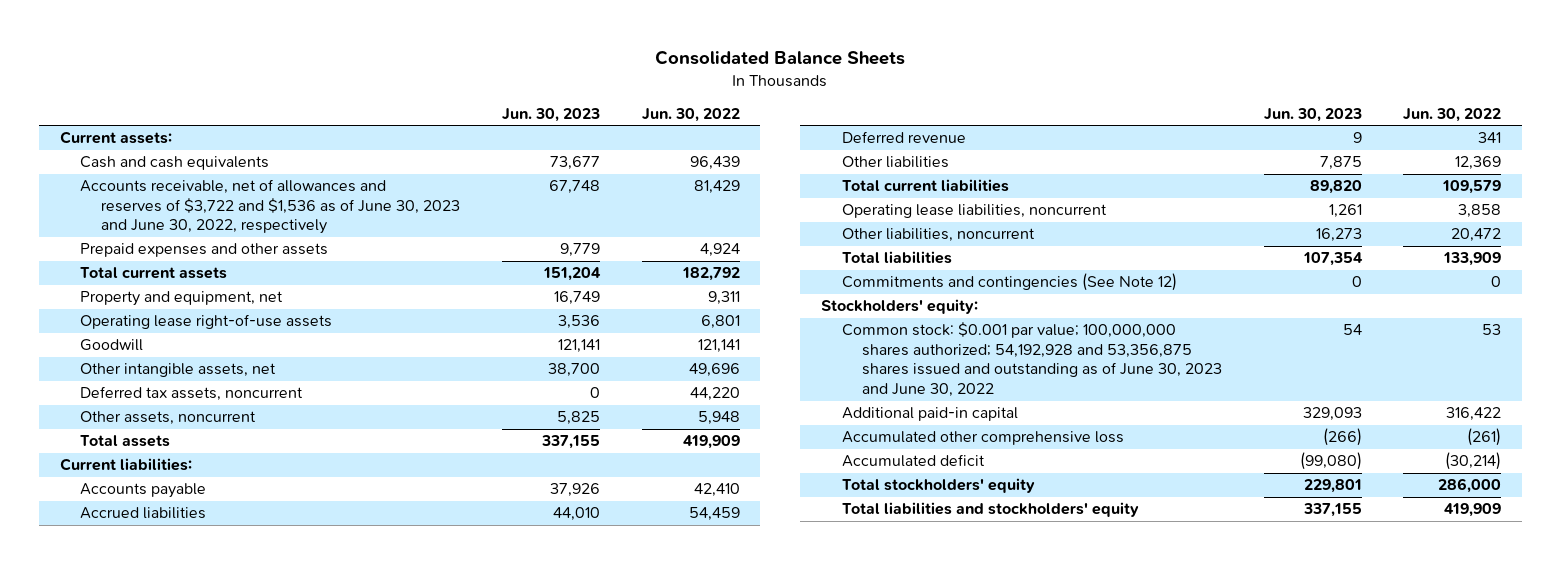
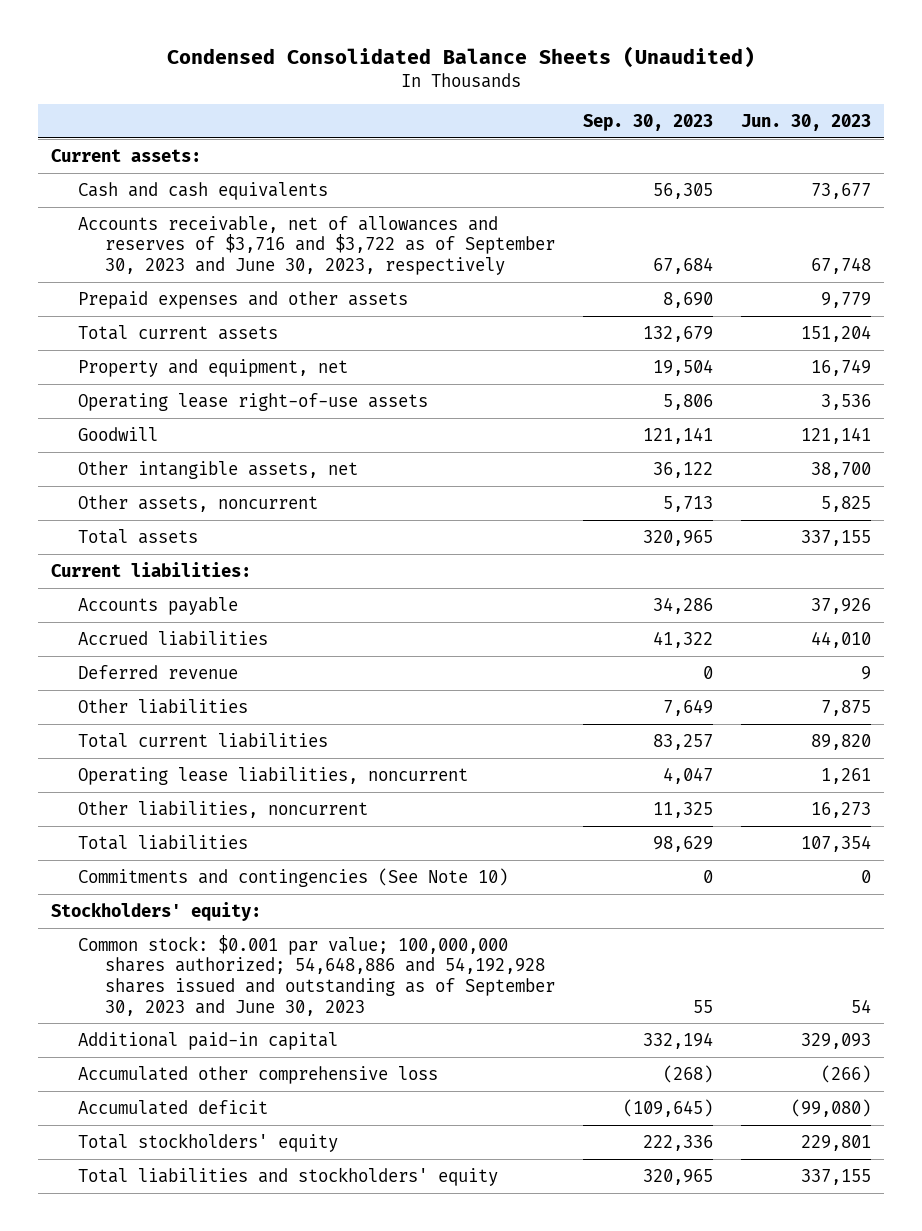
[655,50,906,66] Consolidated Balance Sheets -> [167,45,756,68] Condensed Consolidated Balance Sheets (Unaudited)
[641,107,740,122] Jun. 30, 2022 -> none
none -> [582,113,713,131] Sep. 30, 2023
[80,179,460,235] Accounts receivable, net of allowances and reserves of $3,722 and $1,536 as of June 30, 2023 and June 30, 2022, respectively -> [78,215,555,275] Accounts receivable, net of allowances and reserves of $3,716 and $3,722 as of September 30, 2023 and June 30, 2023, respectively
[80,386,304,402] Deferred tax assets, noncurrent -> none
[841,273,1177,292] Commitments and contingencies (See Note 12) -> [78,867,509,887] Commitments and contingencies (See Note 10)
[841,322,1223,398] Common stock: $0.001 par value; 100,000,000 shares authorized; 54,192,928 and 53,356,875 shares issued and outstanding as of June 30, 2023 and June 30, 2022 -> [78,934,555,1016] Common stock: $0.001 par value; 100,000,000 shares authorized; 54,648,886 and 54,192,928 shares issued and outstanding as of September 30, 2023 and June 30, 2023

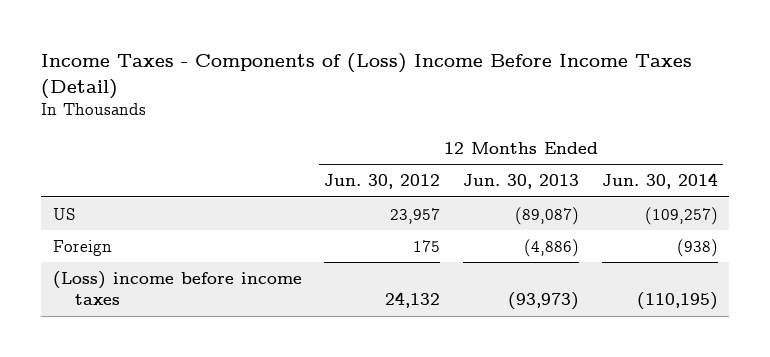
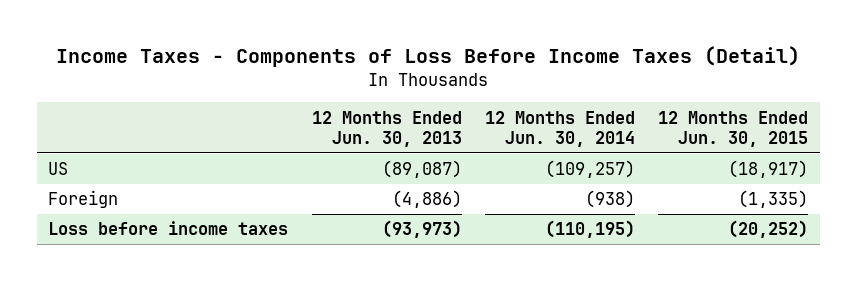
[41,52,693,99] Income Taxes - Components of (Loss) Income Before Income Taxes (Detail) -> [56,45,801,67] Income Taxes - Components of Loss Before Income Taxes (Detail)
[324,174,441,190] Jun. 30, 2012 -> none
none -> [658,110,809,148] 12 Months Ended Jun. 30, 2015
[52,270,302,306] (Loss) income before income taxes -> [48,221,289,236] Loss before income taxes

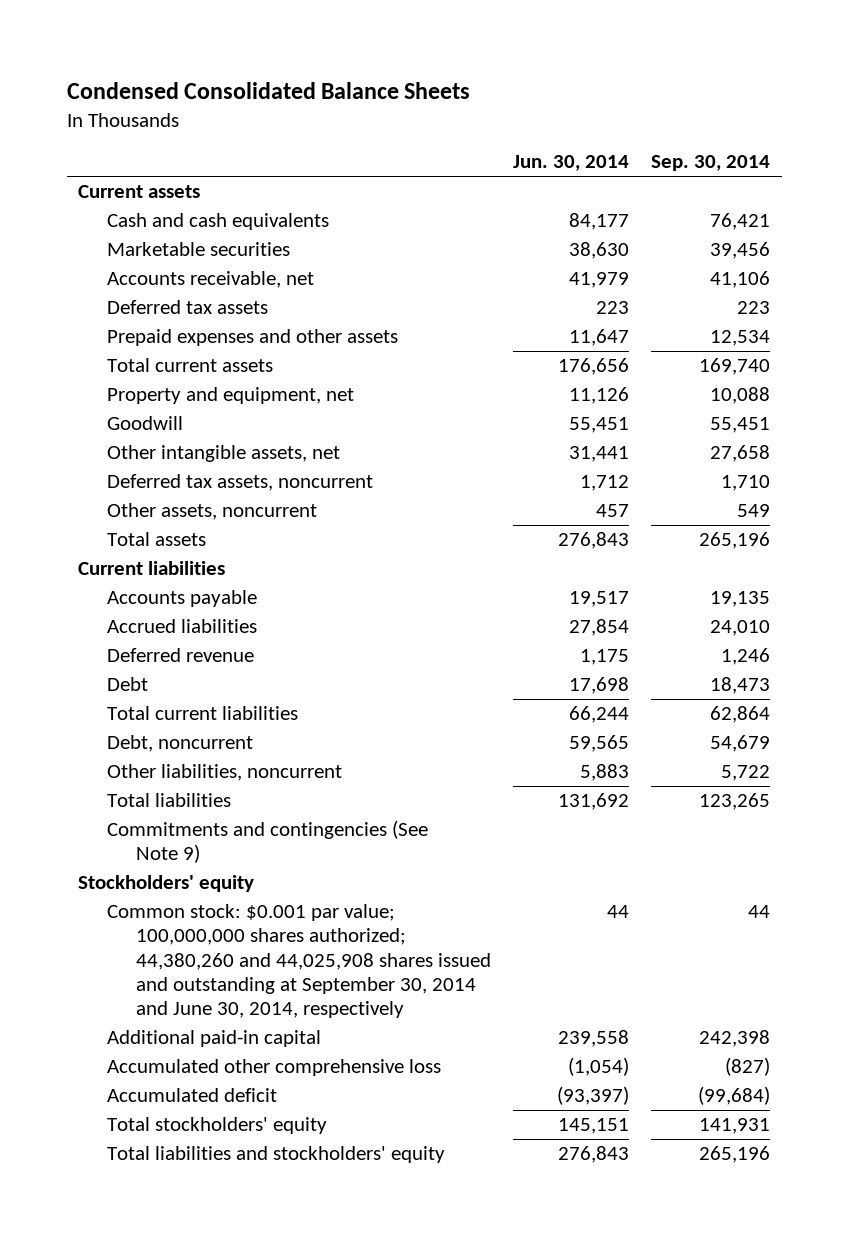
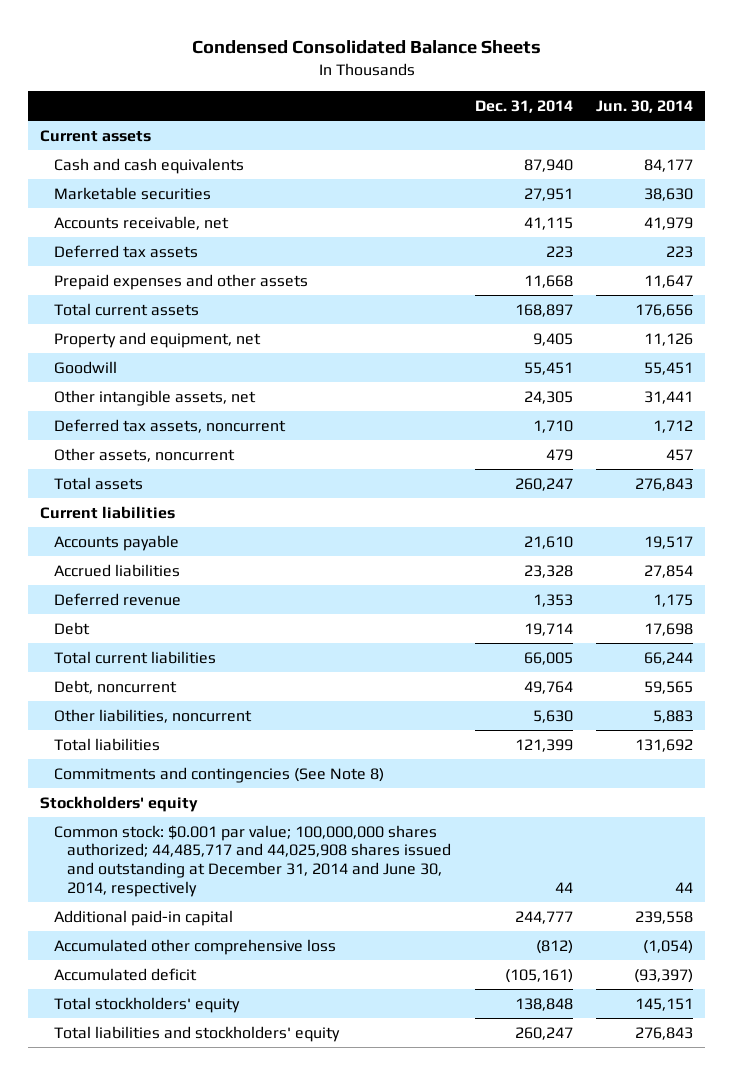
[651,155,771,172] Sep. 30, 2014 -> none
none -> [474,99,573,113] Dec. 31, 2014
[106,820,428,864] Commitments and contingencies (See Note 9) -> [53,766,384,783] Commitments and contingencies (See Note 8)
[106,904,491,1018] Common stock: $0.001 par value; 100,000,000 shares authorized; 44,380,260 and 44,025,908 shares issued and outstanding at September 30, 2014 and June 30, 2014, respectively -> [53,824,452,897] Common stock: $0.001 par value; 100,000,000 shares authorized; 44,485,717 and 44,025,908 shares issued and outstanding at December 31, 2014 and June 30, 2014, respectively

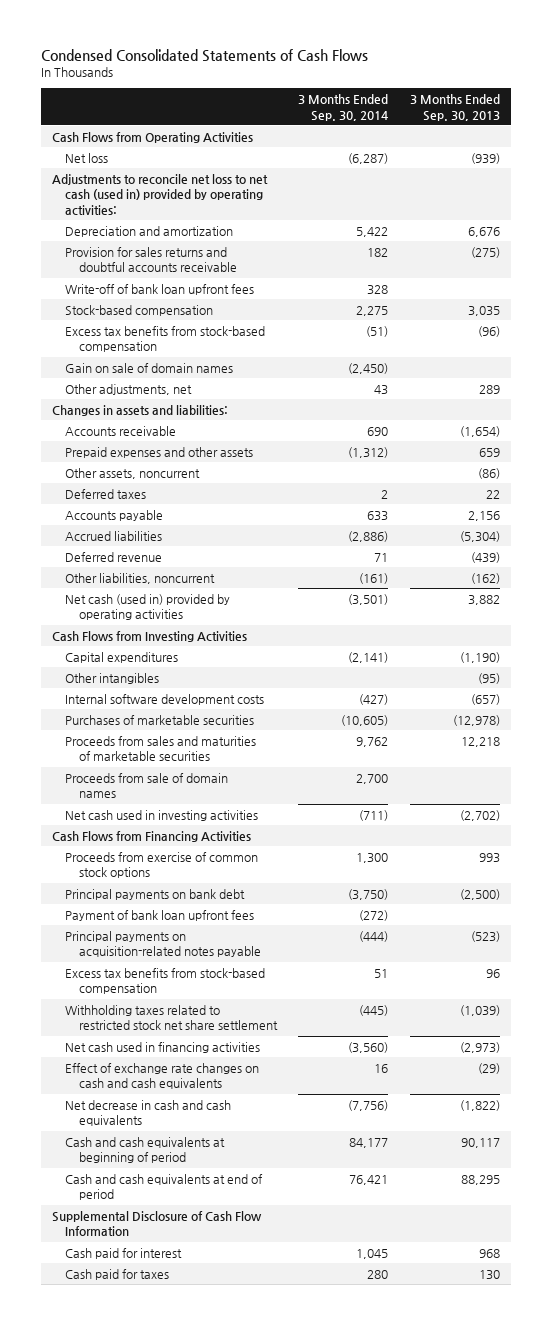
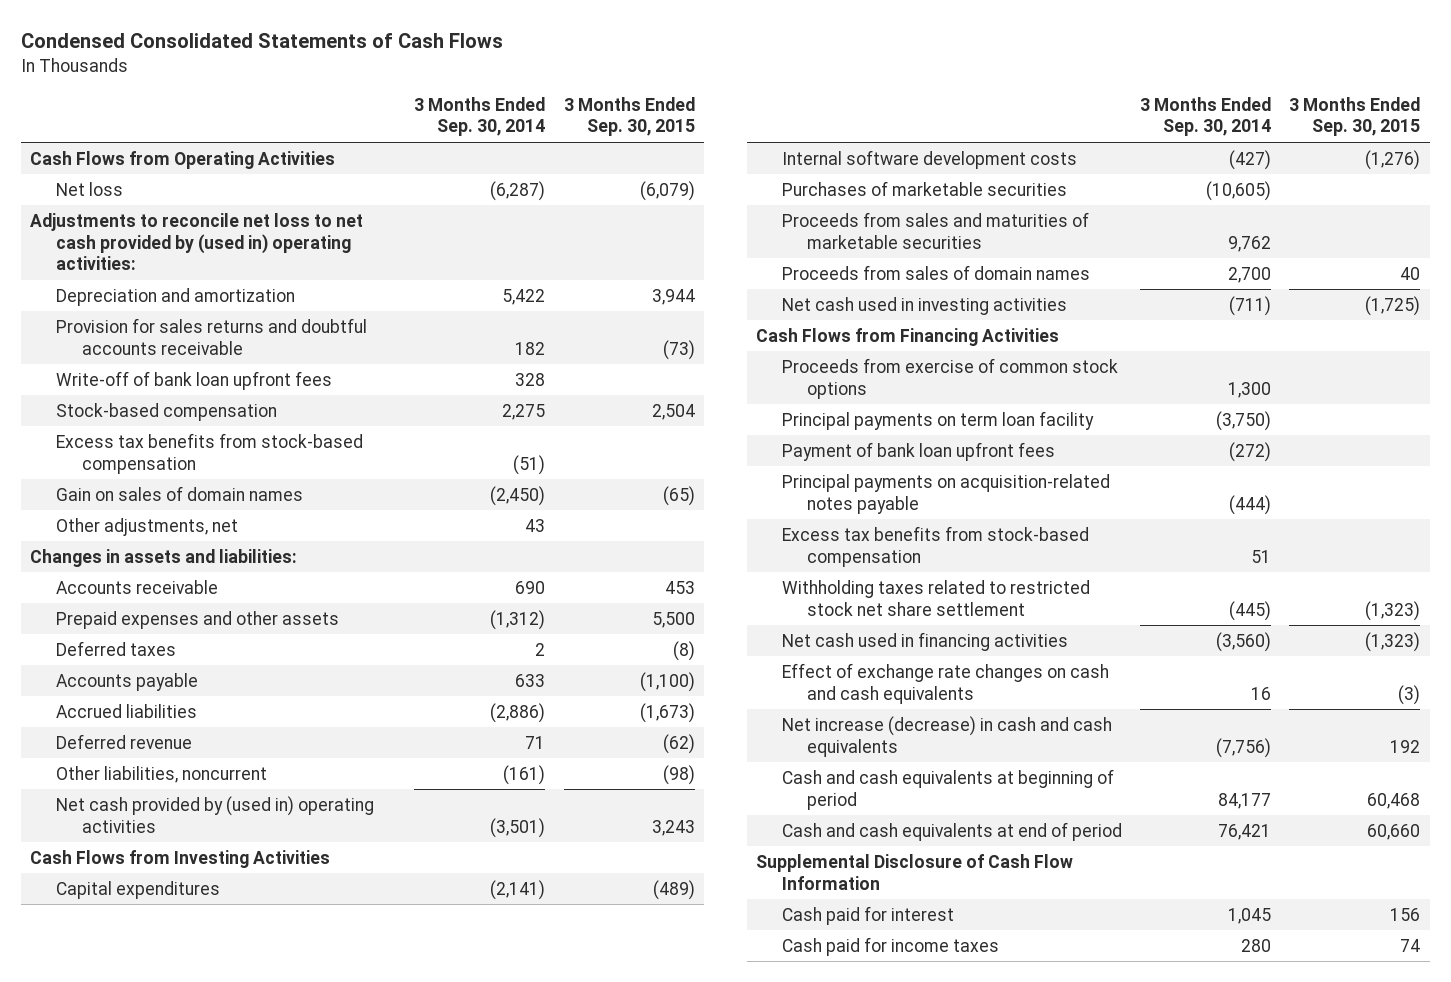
[410,94,501,121] 3 Months Ended Sep. 30, 2013 -> none
none -> [563,96,695,137] 3 Months Ended Sep. 30, 2015
[51,173,268,216] Adjustments to reconcile net loss to net cash (used in) provided by operating activities: -> [30,212,364,271] Adjustments to reconcile net loss to net cash provided by (used in) operating activities:
[65,362,234,373] Gain on sale of domain names -> [56,485,304,501] Gain on sales of domain names
[65,467,201,479] Other assets, noncurrent -> none
[65,593,231,621] Net cash (used in) provided by operating activities -> [56,795,375,833] Net cash provided by (used in) operating activities
[65,672,160,684] Other intangibles -> none
[65,772,229,799] Proceeds from sale of domain names -> [781,264,1090,280] Proceeds from sales of domain names
[65,888,246,900] Principal payments on bank debt -> [781,410,1094,430] Principal payments on term loan facility
[65,1099,232,1127] Net decrease in cash and cash equivalents -> [781,715,1112,757] Net increase (decrease) in cash and cash equivalents
[65,1268,170,1280] Cash paid for taxes -> [781,936,999,956] Cash paid for income taxes

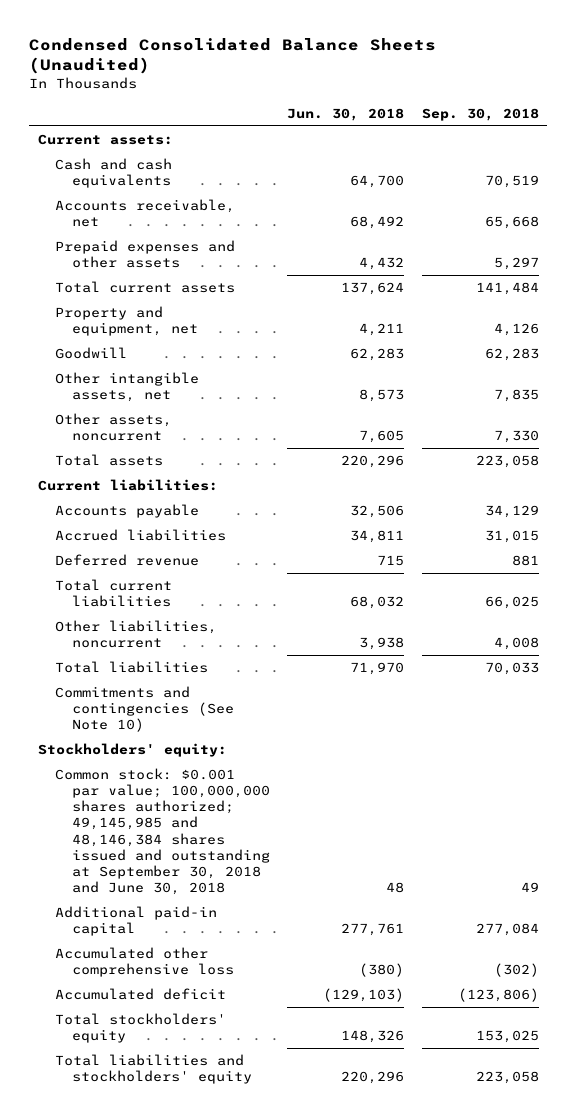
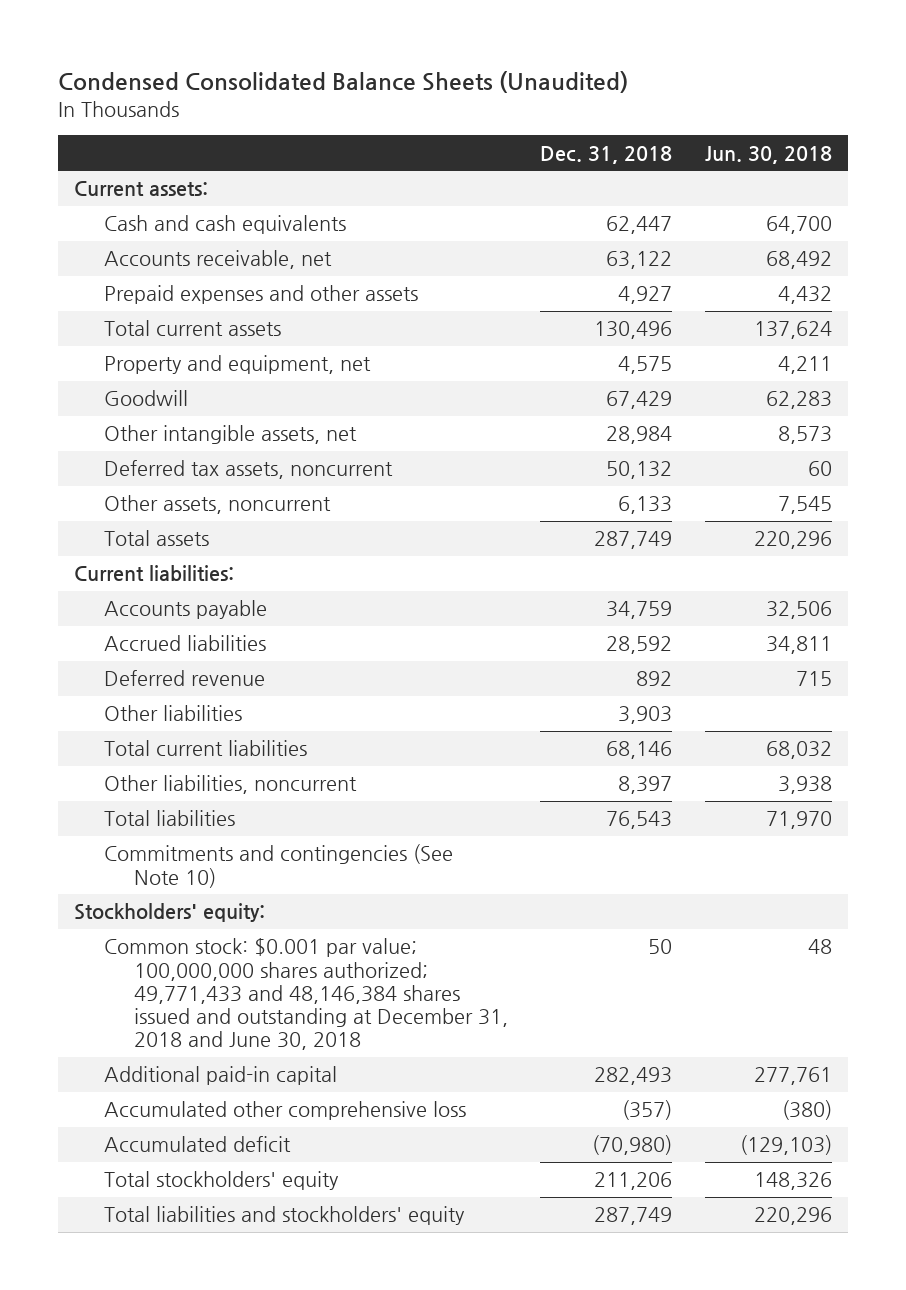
[421,107,539,121] Sep. 30, 2018 -> none
none -> [540,145,673,164] Dec. 31, 2018
none -> [104,460,394,480] Deferred tax assets, noncurrent
[359,430,405,444] 7,605 -> [777,496,832,515] 7,545
none -> [104,705,243,722] Other liabilities
[55,767,271,896] Common stock: $0.001 par value; 100,000,000 shares authorized; 49,145,985 and 48,146,384 shares issued and outstanding at September 30, 2018 and June 30, 2018 -> [104,938,509,1051] Common stock: $0.001 par value; 100,000,000 shares authorized; 49,771,433 and 48,146,384 shares issued and outstanding at December 31, 2018 and June 30, 2018

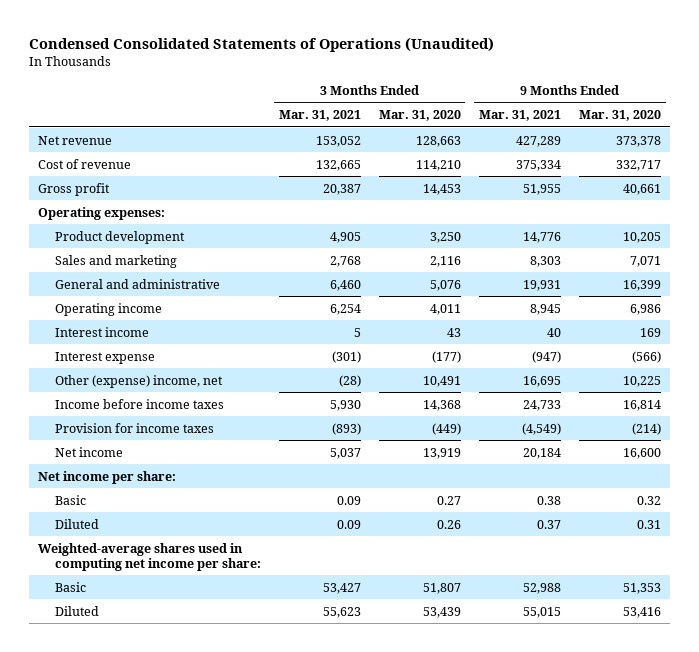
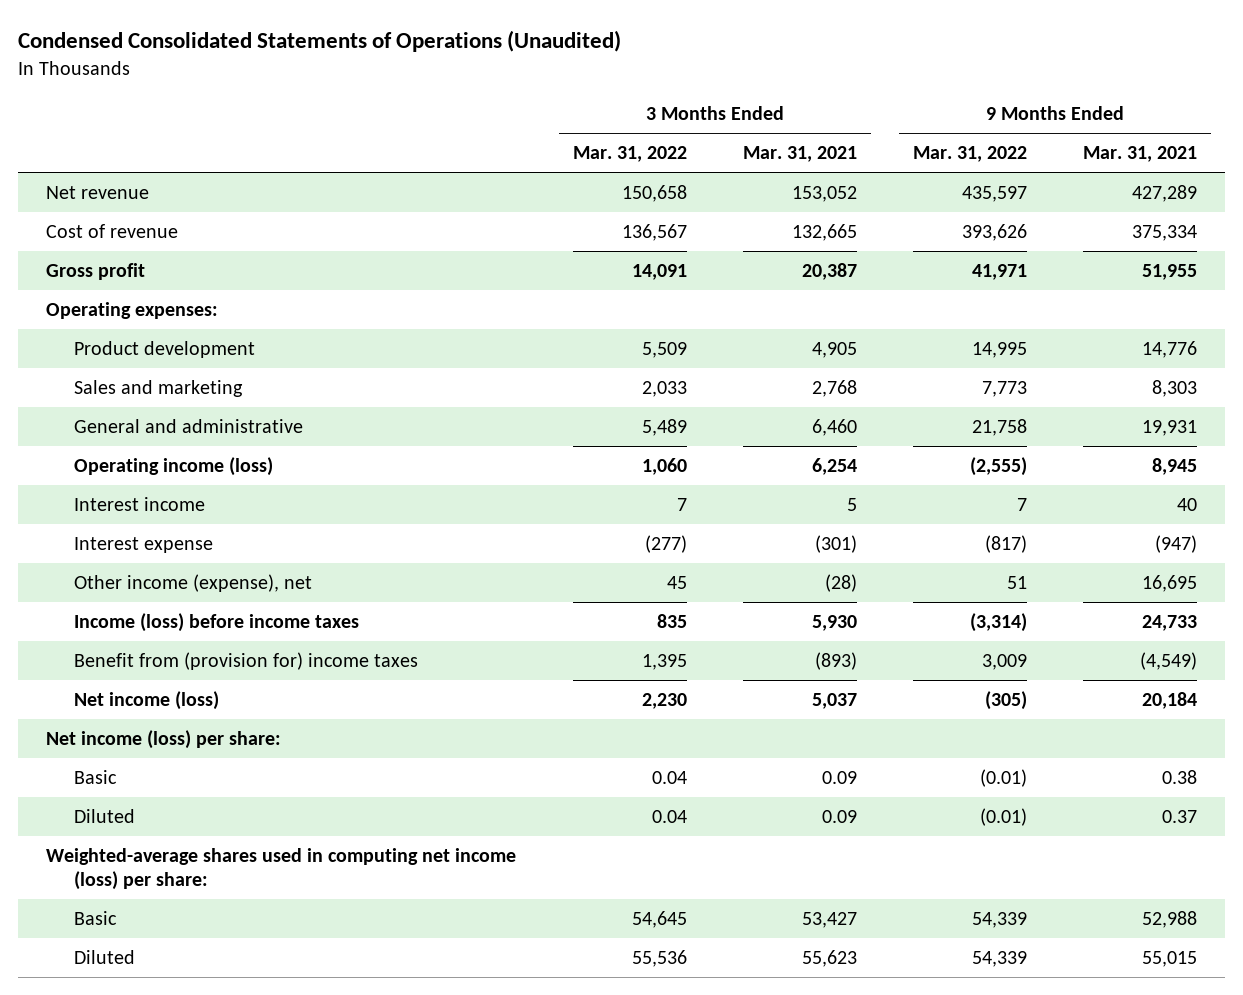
[378,110,461,122] Mar. 31, 2020 -> none
[579,110,662,122] Mar. 31, 2020 -> none
none -> [572,145,687,162] Mar. 31, 2022
none -> [912,145,1027,162] Mar. 31, 2022
[54,302,162,316] Operating income -> [73,456,273,476] Operating income (loss)
[54,374,223,388] Other (expense) income, net -> [73,573,312,592] Other income (expense), net
[54,398,224,409] Income before income taxes -> [73,612,359,632] Income (loss) before income taxes
[54,422,214,433] Provision for income taxes -> [73,651,418,670] Benefit from (provision for) income taxes
[54,446,123,457] Net income -> [73,690,219,710] Net income (loss)
[37,470,176,484] Net income per share: -> [46,729,282,749] Net income (loss) per share:
[37,542,261,571] Weighted-average shares used in computing net income per share: -> [46,847,517,891] Weighted-average shares used in computing net income (loss) per share:

